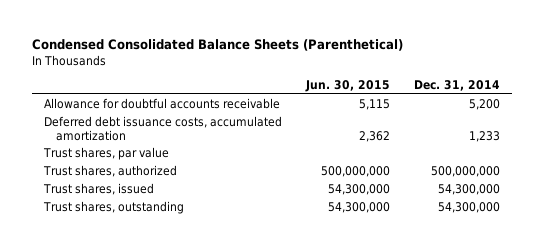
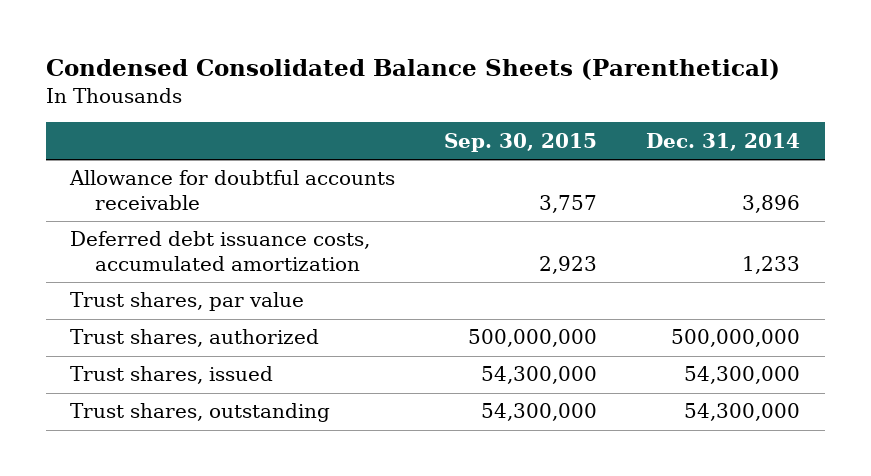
[304,79,390,92] Jun. 30, 2015 -> none
none -> [444,132,598,152] Sep. 30, 2015
[468,98,500,110] 5,200 -> [742,194,801,213] 3,896

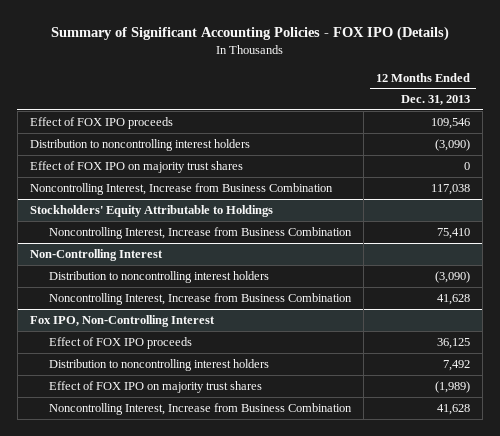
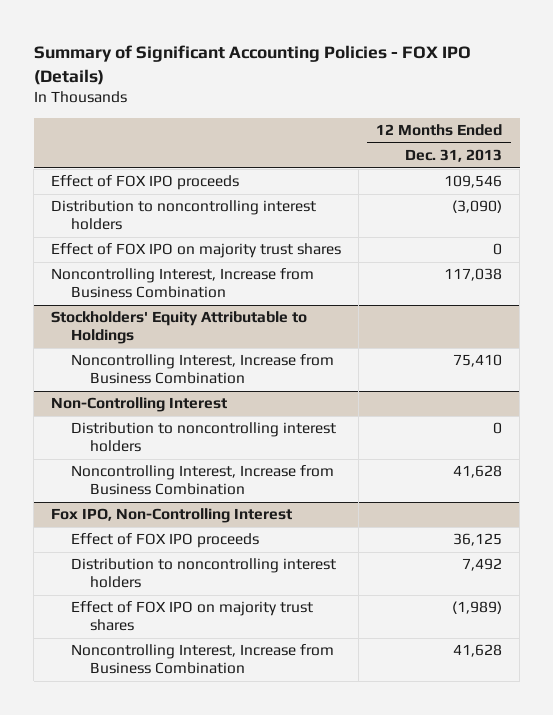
[435,270,471,283] (3,090) -> [493,422,503,435] 0

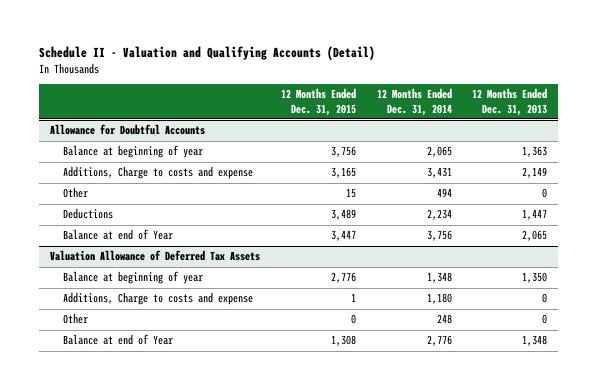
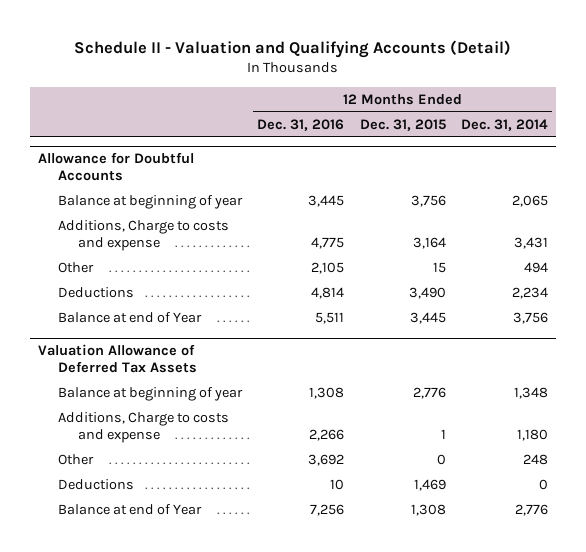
[472,88,548,116] 12 Months Ended Dec. 31, 2013 -> none
none -> [257,118,345,131] Dec. 31, 2016
[330,167,356,179] 3,165 -> [412,236,446,249] 3,164
[330,209,356,221] 3,489 -> [408,286,446,299] 3,490
[330,230,356,242] 3,447 -> [409,311,446,324] 3,445
none -> [57,478,134,490] Deductions

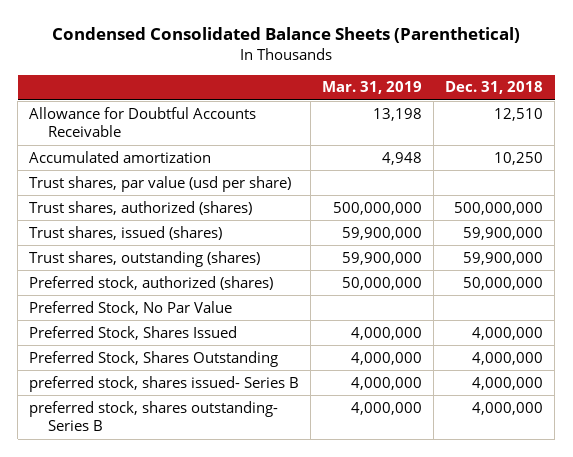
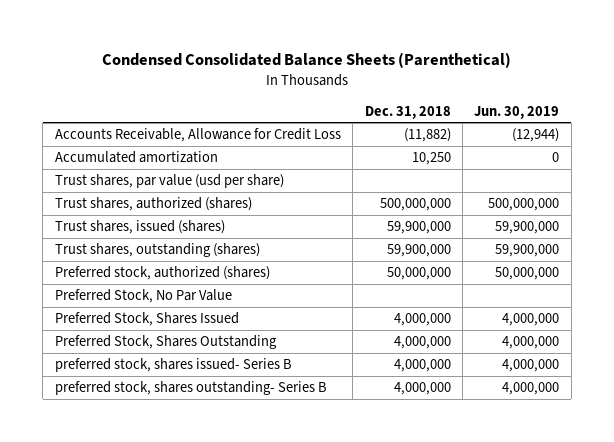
[322,81,423,95] Mar. 31, 2019 -> none
none -> [474,105,560,119] Jun. 30, 2019
[29,106,257,138] Allowance for Doubtful Accounts Receivable -> [54,128,341,143] Accounts Receivable, Allowance for Credit Loss
[494,107,544,121] 12,510 -> [403,128,451,143] (11,882)

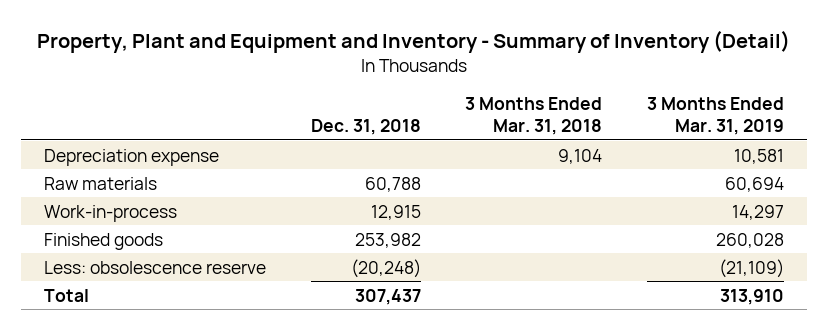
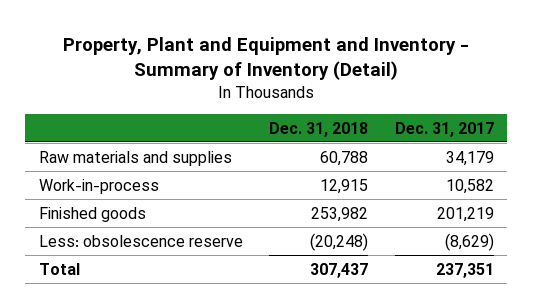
[465,97,603,136] 3 Months Ended Mar. 31, 2018 -> none
[647,97,785,136] 3 Months Ended Mar. 31, 2019 -> none
none -> [395,121,495,137] Dec. 31, 2017
[43,148,219,166] Depreciation expense -> none
[43,176,157,190] Raw materials -> [38,150,232,166] Raw materials and supplies

